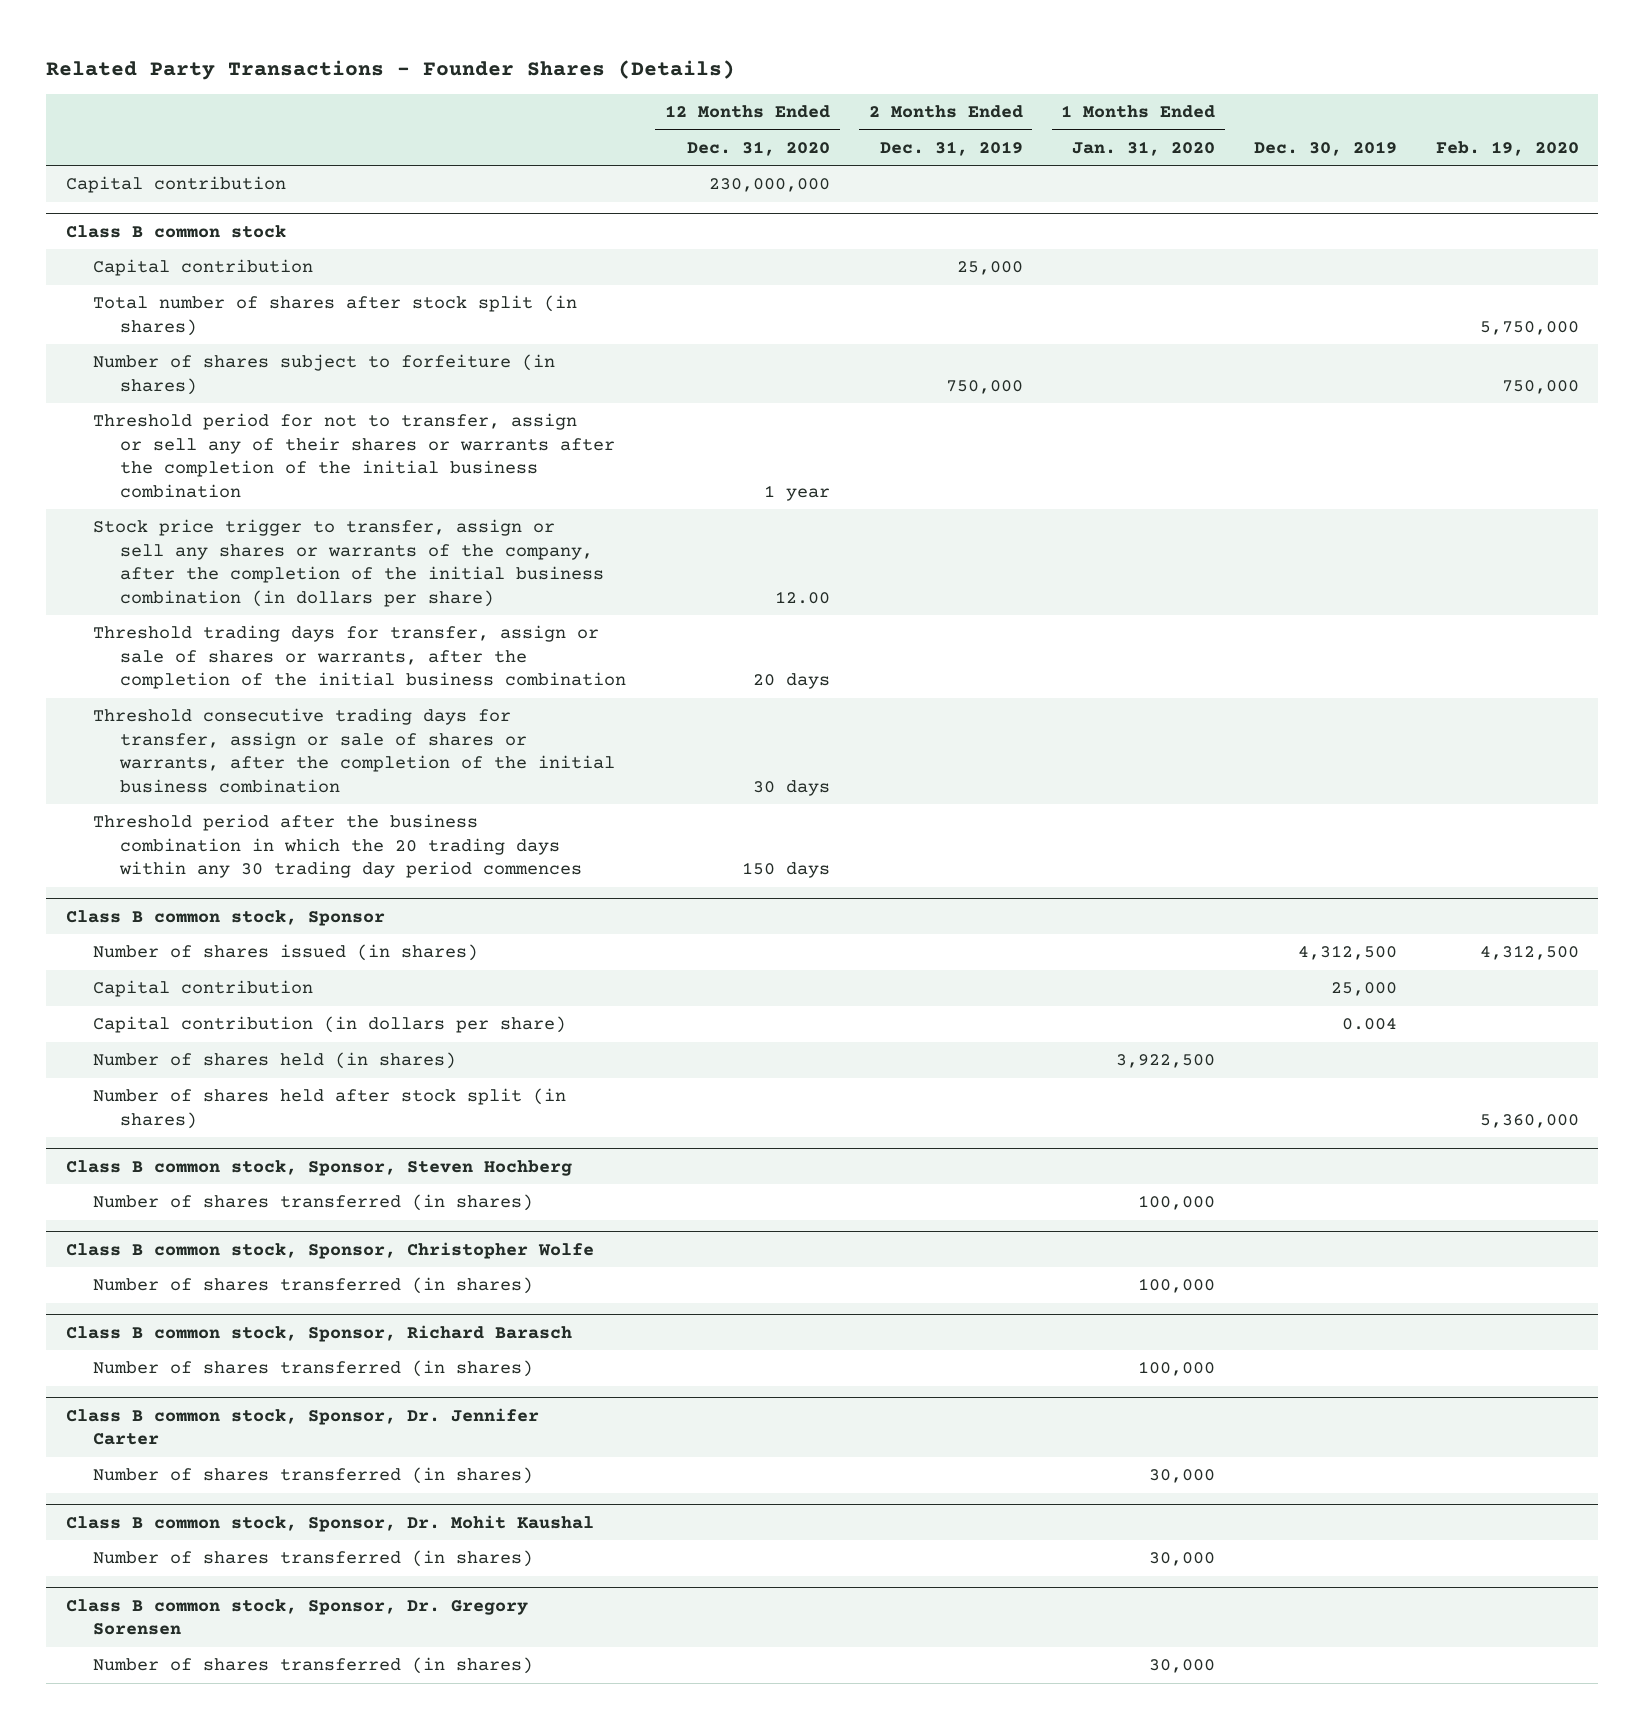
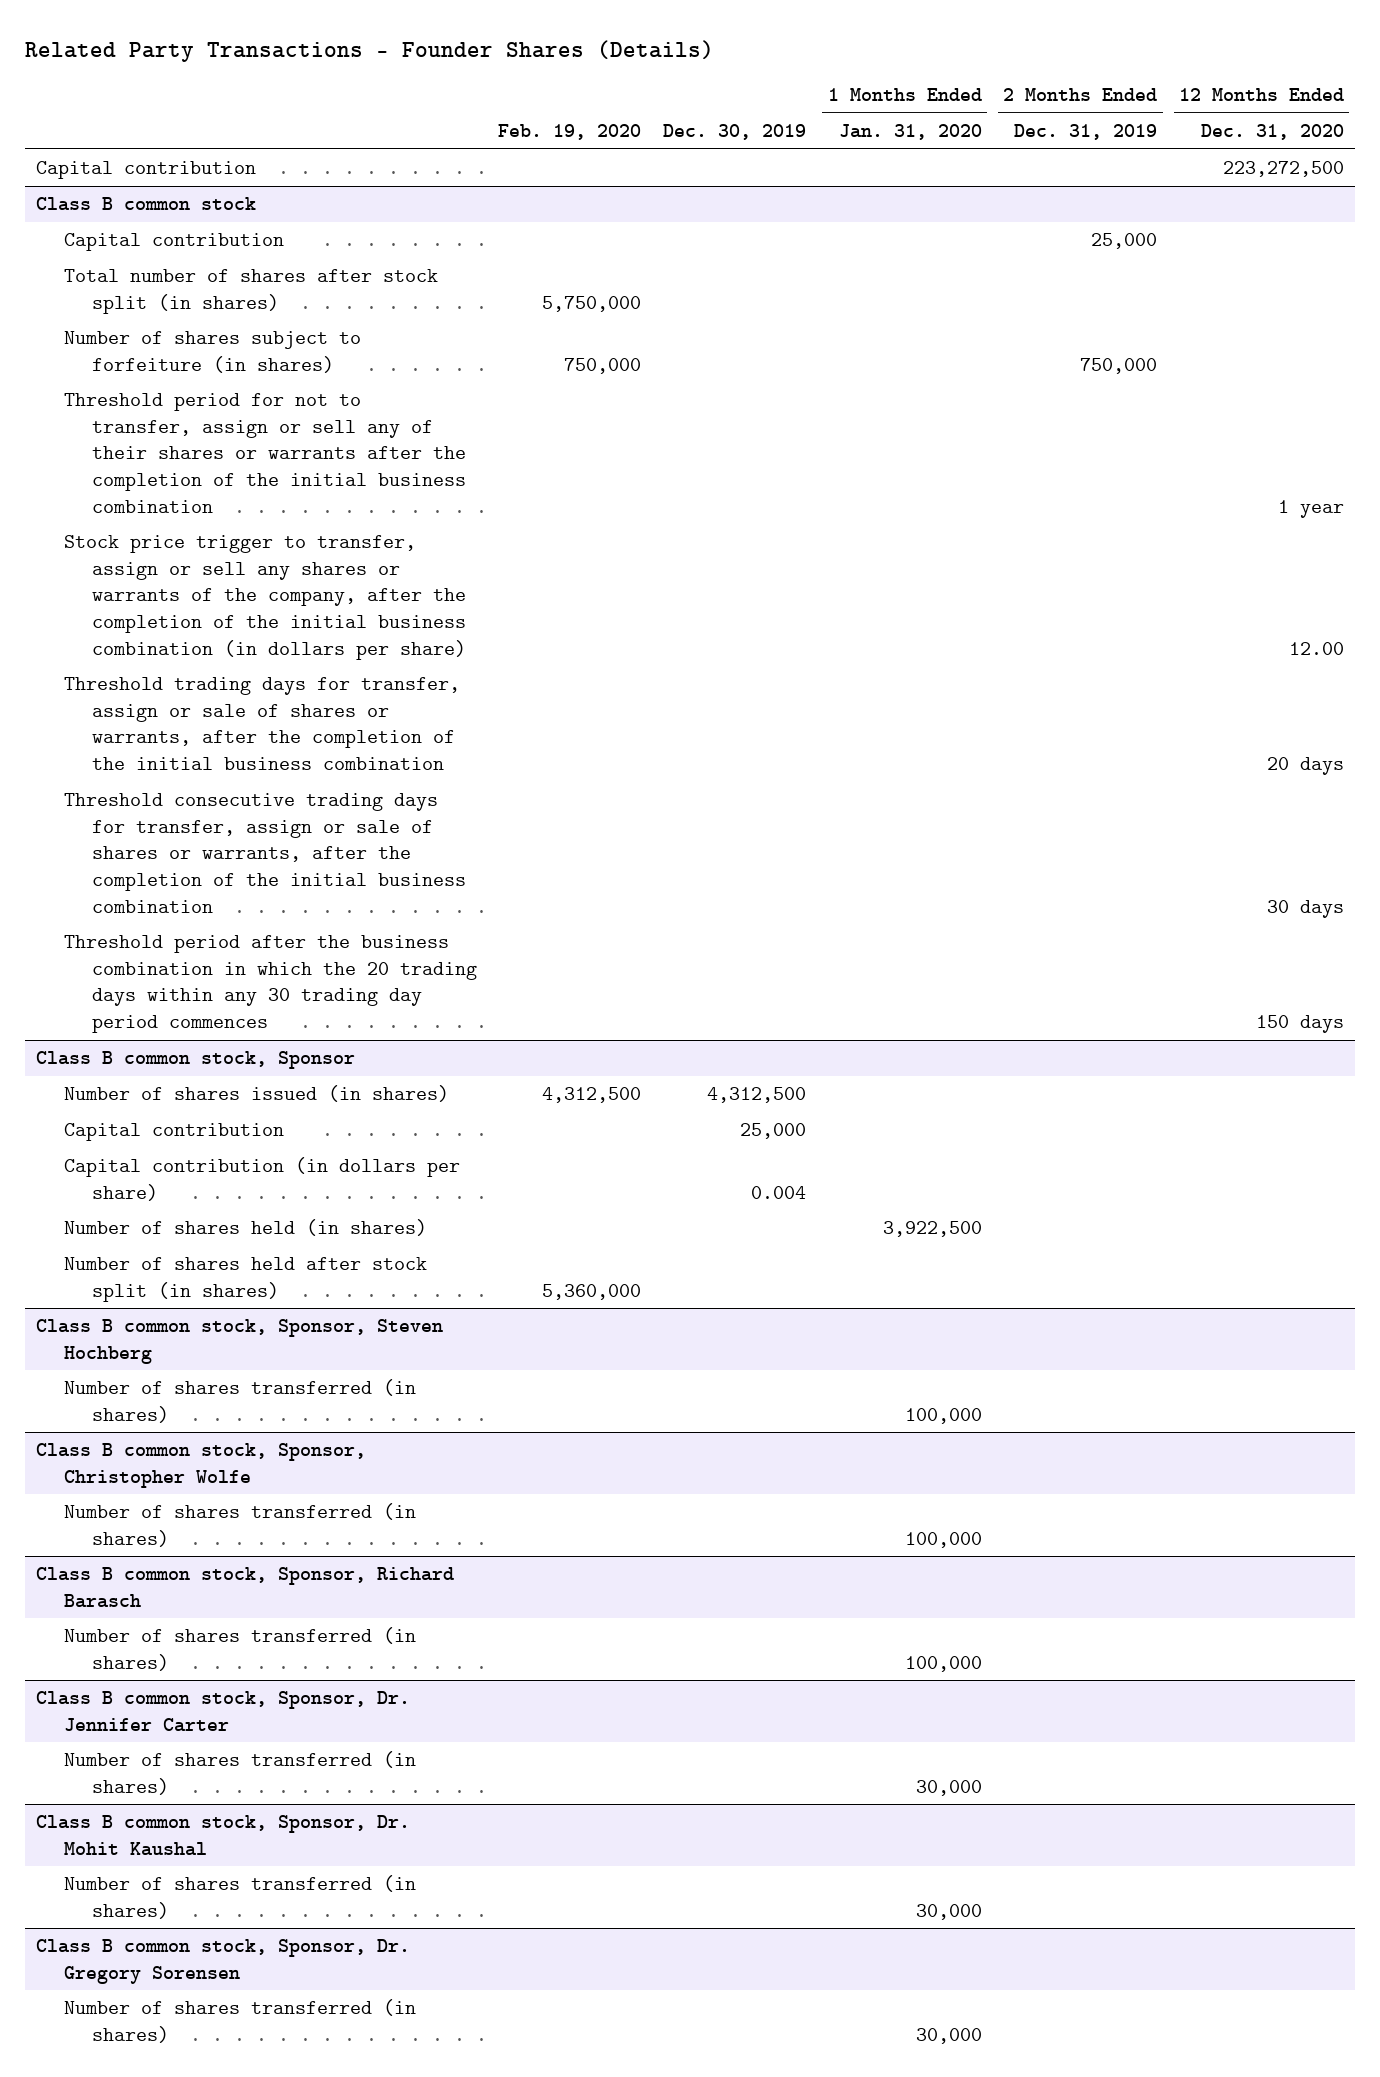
[709,178,831,193] 230,000,000 -> [1223,161,1345,178] 223,272,500

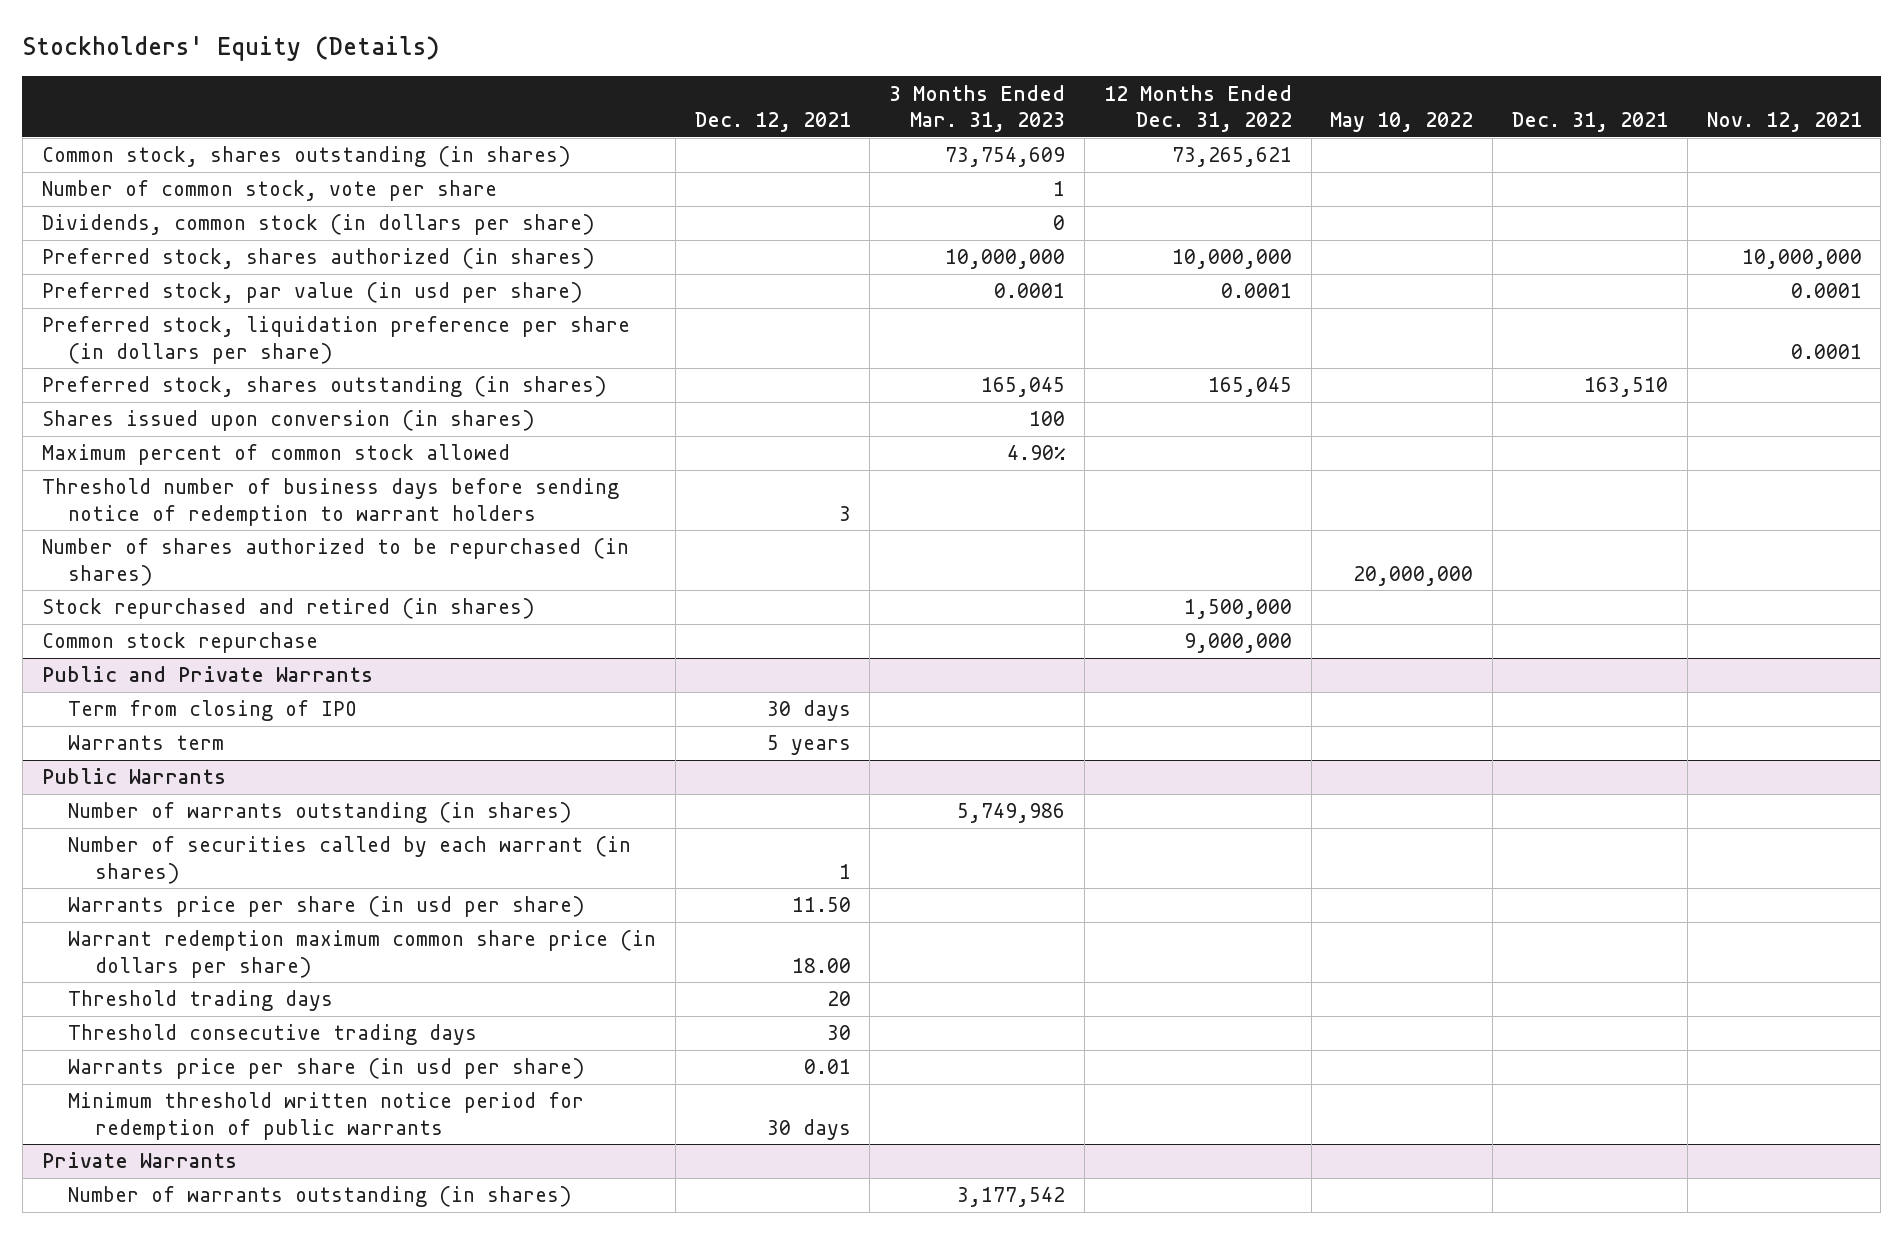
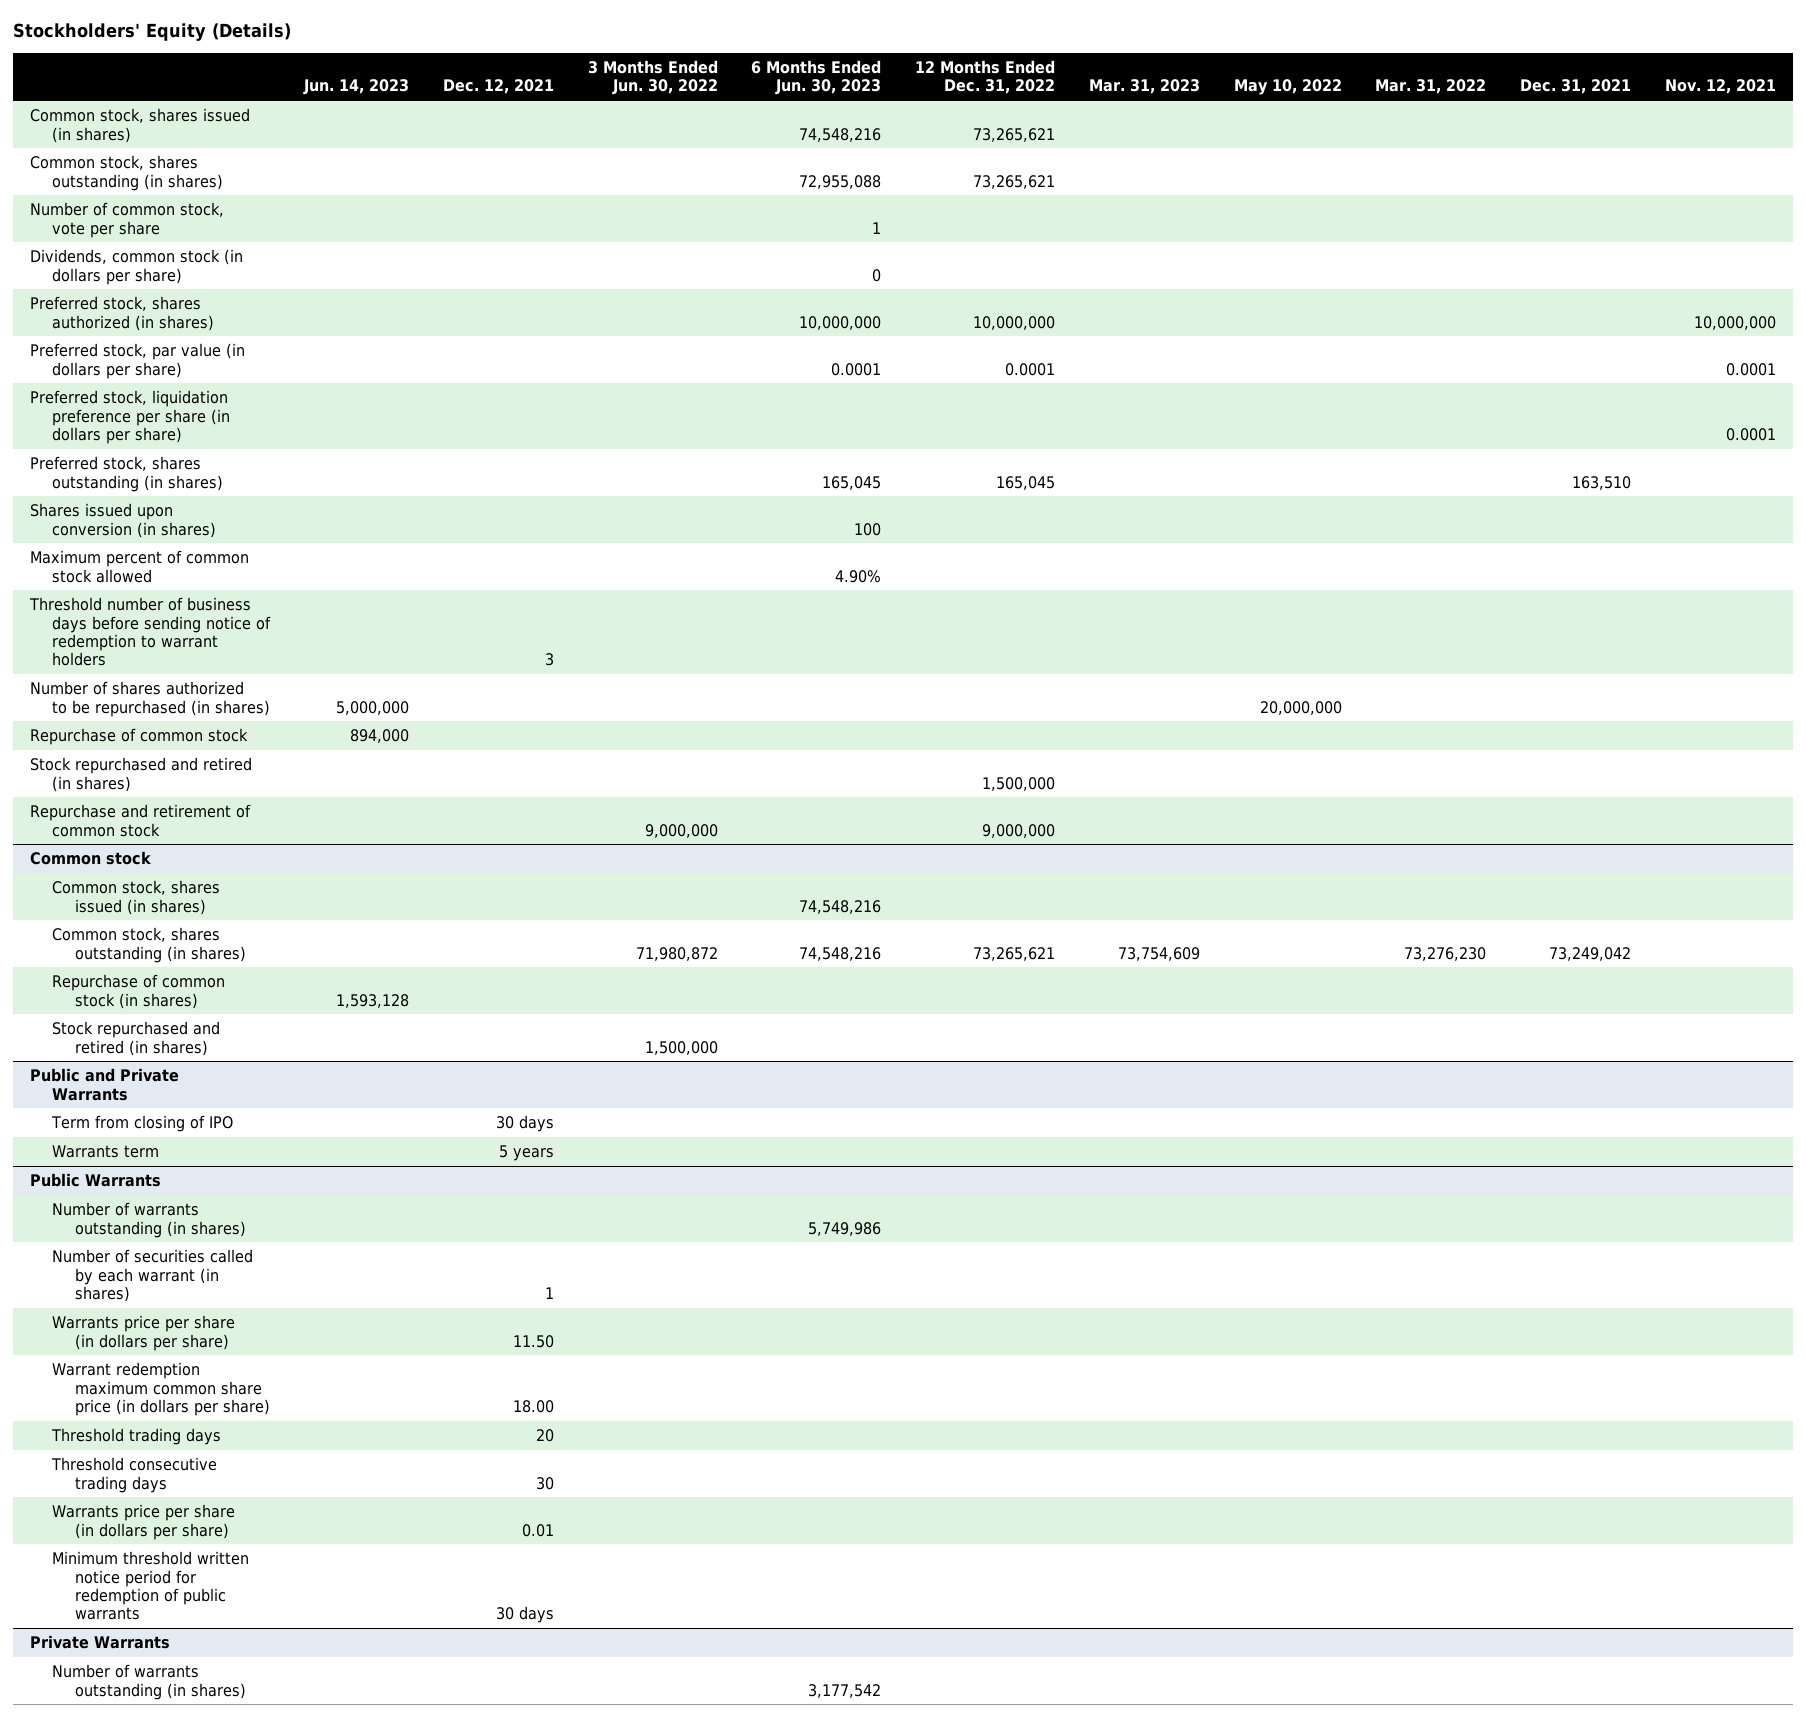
[889,84,1066,133] 3 Months Ended Mar. 31, 2023 -> none
none -> [303,79,410,96] Jun. 14, 2023
none -> [587,59,718,96] 3 Months Ended Jun. 30, 2022
none -> [751,59,882,96] 6 Months Ended Jun. 30, 2023
none -> [1088,79,1200,95] Mar. 31, 2023
none -> [1375,79,1487,95] Mar. 31, 2022
none -> [30,108,251,143] Common stock, shares issued (in shares)
[41,282,583,304] Preferred stock, par value (in usd per share) -> [30,343,246,379] Preferred stock, par value (in dollars per share)
none -> [30,728,249,746] Repurchase of common stock
[41,632,318,654] Common stock repurchase -> [30,804,252,837] Repurchase and retirement of common stock
none -> [30,851,152,866] Common stock
none -> [52,880,221,915] Common stock, shares issued (in shares)
none -> [52,927,246,963] Common stock, shares outstanding (in shares)
none -> [52,974,226,1009] Repurchase of common stock (in shares)
none -> [52,1021,221,1056] Stock repurchased and retired (in shares)
[68,896,586,918] Warrants price per share (in usd per share) -> [52,1315,236,1351] Warrants price per share (in dollars per share)
[68,1058,586,1080] Warrants price per share (in usd per share) -> [52,1504,236,1540] Warrants price per share (in dollars per share)

